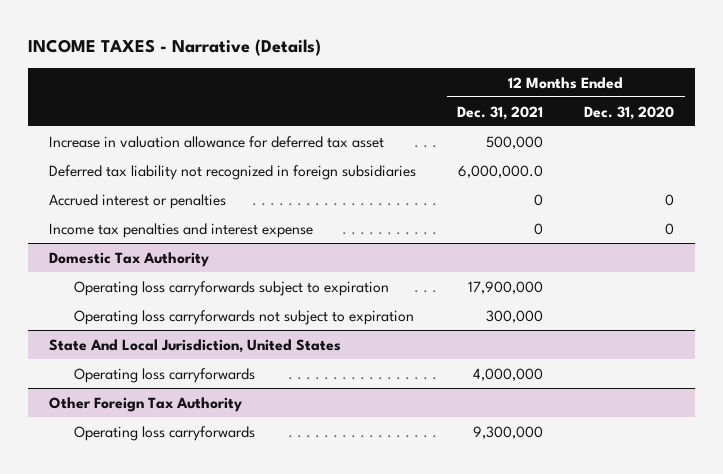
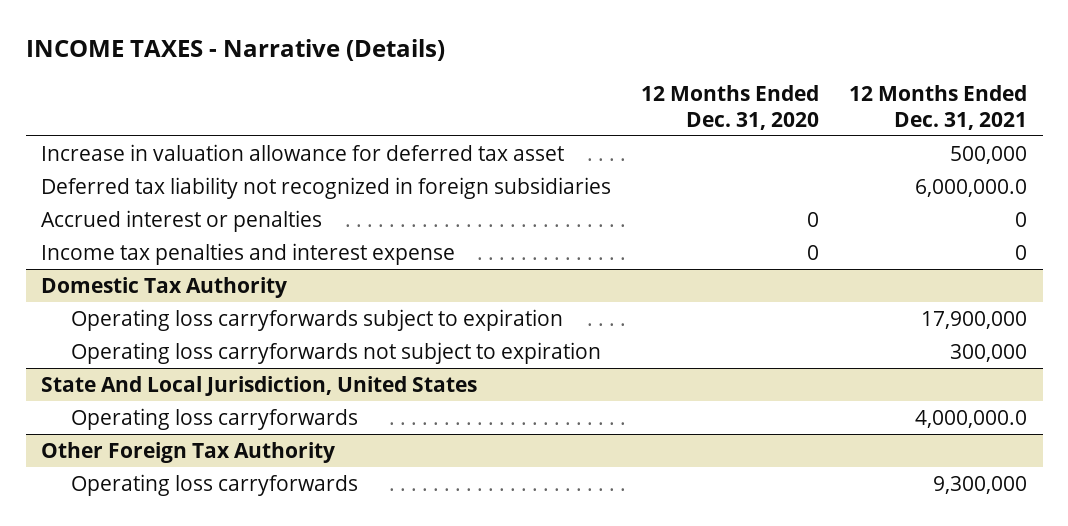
[473,367,544,381] 4,000,000 -> [915,409,1028,428] 4,000,000.0

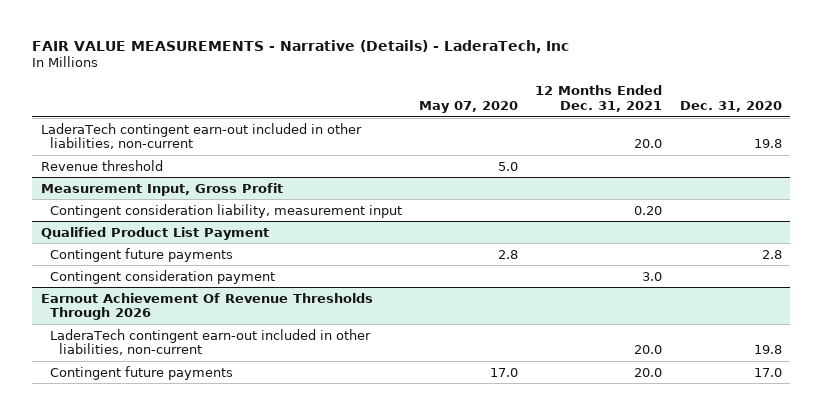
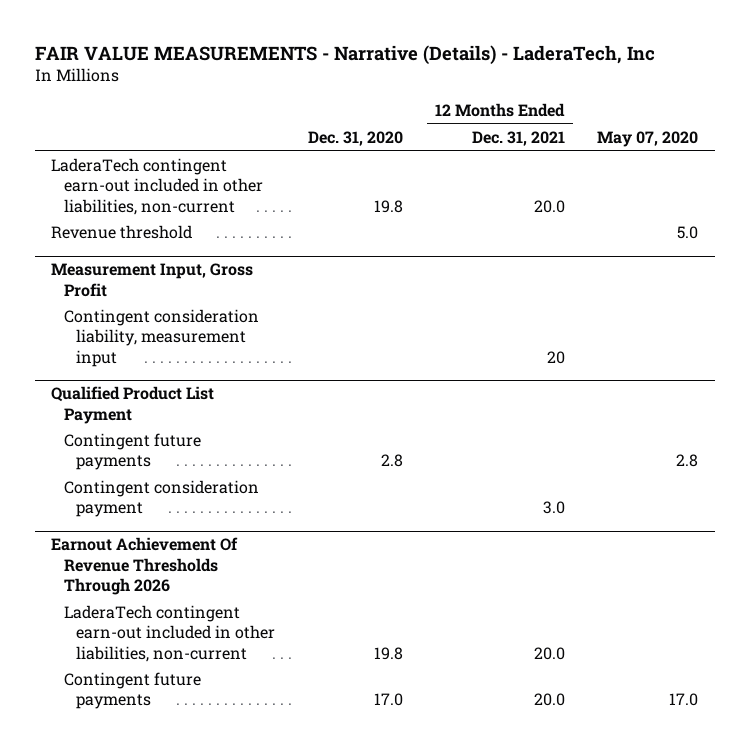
[634,205,663,215] 0.20 -> [546,350,565,364] 20

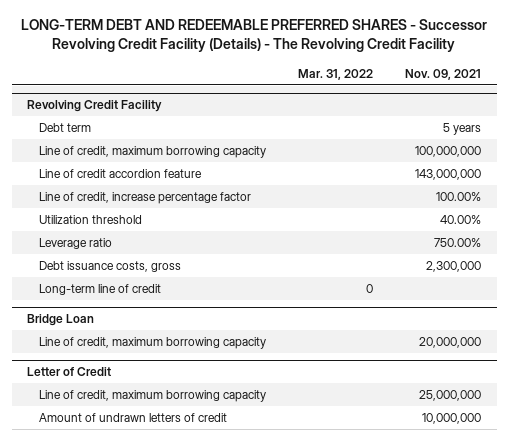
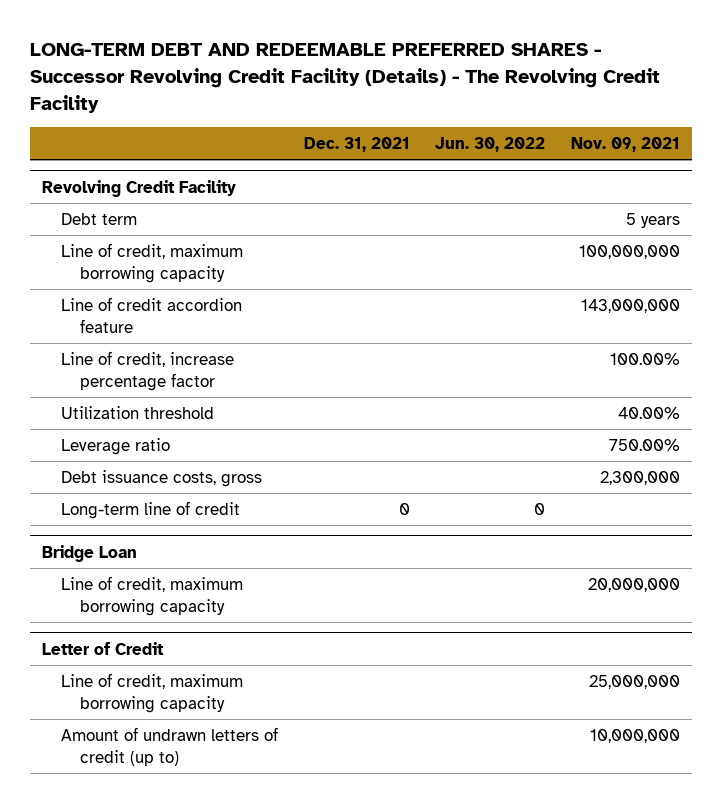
[297,68,373,80] Mar. 31, 2022 -> none
none -> [303,136,410,152] Dec. 31, 2021
none -> [435,136,546,152] Jun. 30, 2022
[39,413,228,423] Amount of undrawn letters of credit -> [61,727,279,766] Amount of undrawn letters of credit (up to)

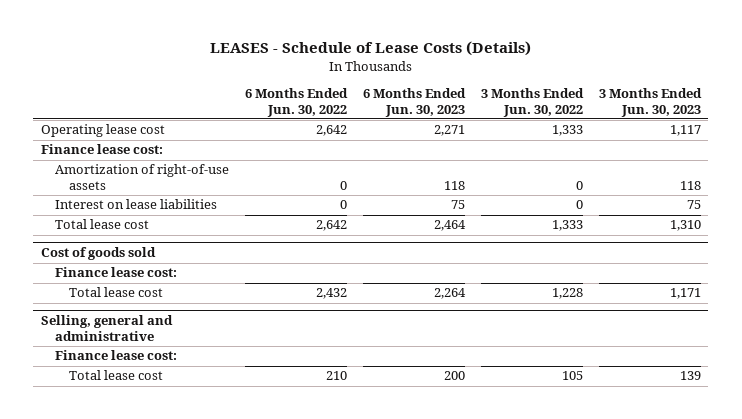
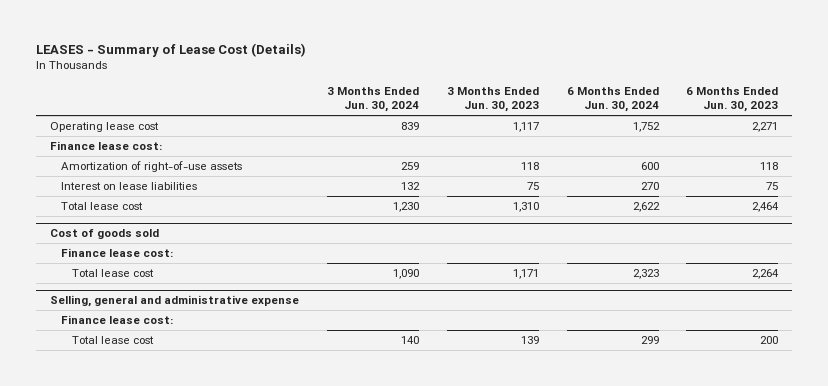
[209,41,531,57] LEASES - Schedule of Lease Costs (Details) -> [36,42,307,57] LEASES - Summary of Lease Cost (Details)
[244,87,348,117] 6 Months Ended Jun. 30, 2022 -> none
[480,87,584,117] 3 Months Ended Jun. 30, 2022 -> none
none -> [326,86,419,113] 3 Months Ended Jun. 30, 2024
none -> [566,86,659,113] 6 Months Ended Jun. 30, 2024
[41,315,174,341] Selling, general and administrative -> [49,295,299,308] Selling, general and administrative expense

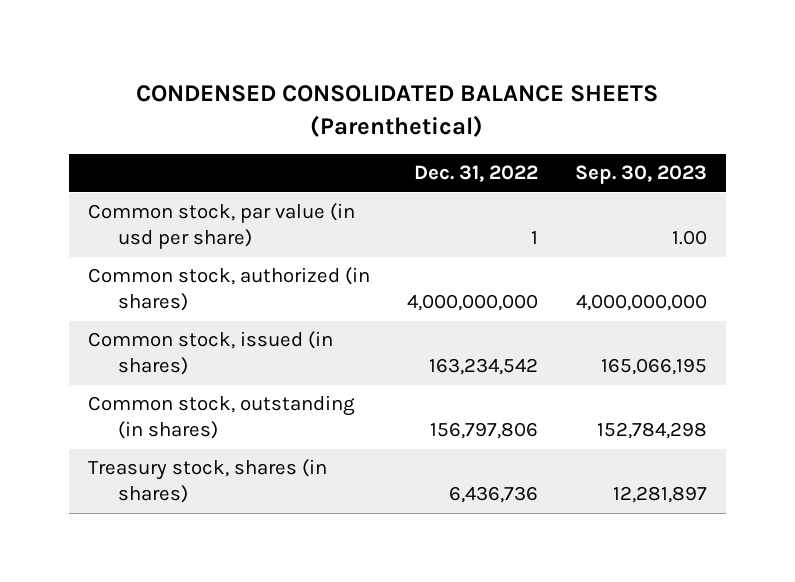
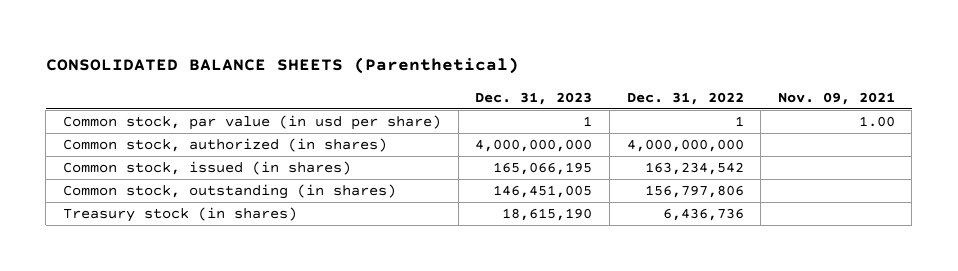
[136,85,659,137] CONDENSED CONSOLIDATED BALANCE SHEETS (Parenthetical) -> [45,57,519,75] CONSOLIDATED BALANCE SHEETS (Parenthetical)
[575,165,708,185] Sep. 30, 2023 -> none
none -> [475,92,593,106] Dec. 31, 2023
none -> [777,92,895,106] Nov. 09, 2021
[87,459,327,504] Treasury stock, shares (in shares) -> [63,207,298,223] Treasury stock (in shares)

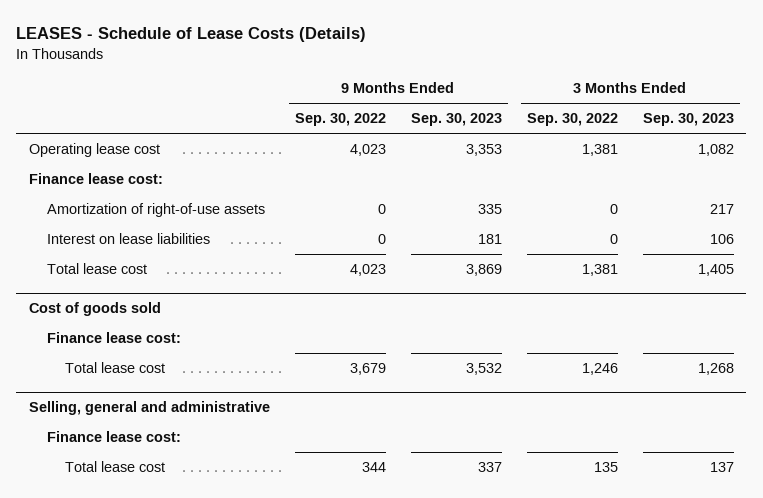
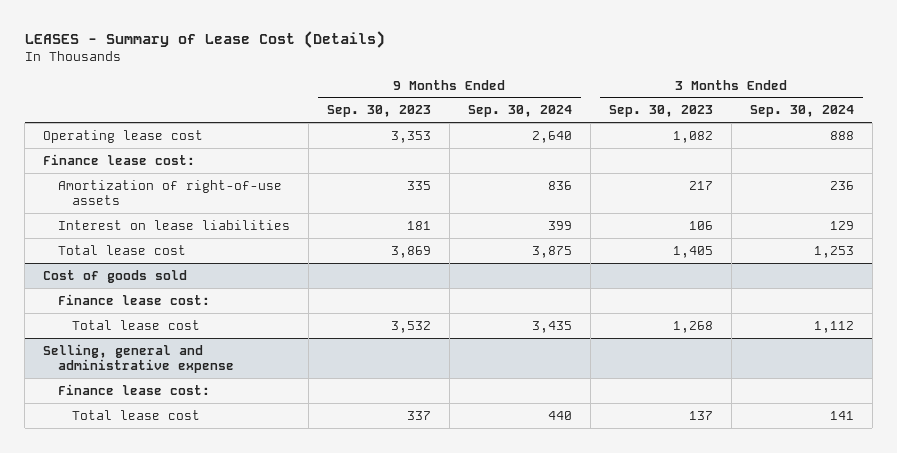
[16,27,367,43] LEASES - Schedule of Lease Costs (Details) -> [24,30,385,48] LEASES - Summary of Lease Cost (Details)
[294,113,386,127] Sep. 30, 2022 -> none
[526,113,618,127] Sep. 30, 2022 -> none
none -> [467,105,572,118] Sep. 30, 2024
none -> [749,105,854,118] Sep. 30, 2024
[28,401,270,416] Selling, general and administrative -> [43,343,234,374] Selling, general and administrative expense

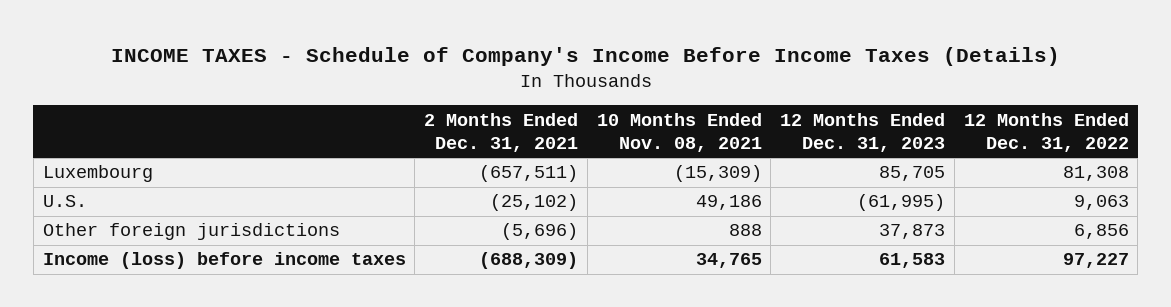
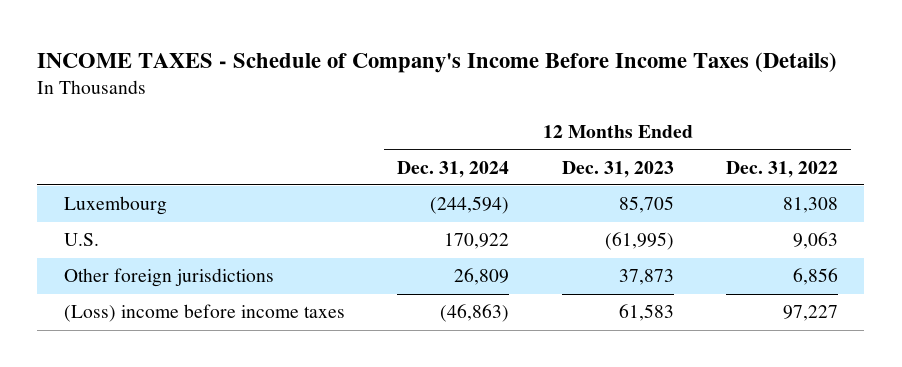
[424,112,579,152] 2 Months Ended Dec. 31, 2021 -> none
[596,112,762,152] 10 Months Ended Nov. 08, 2021 -> none
none -> [397,160,510,178] Dec. 31, 2024
[42,252,406,270] Income (loss) before income taxes -> [63,304,345,323] (Loss) income before income taxes

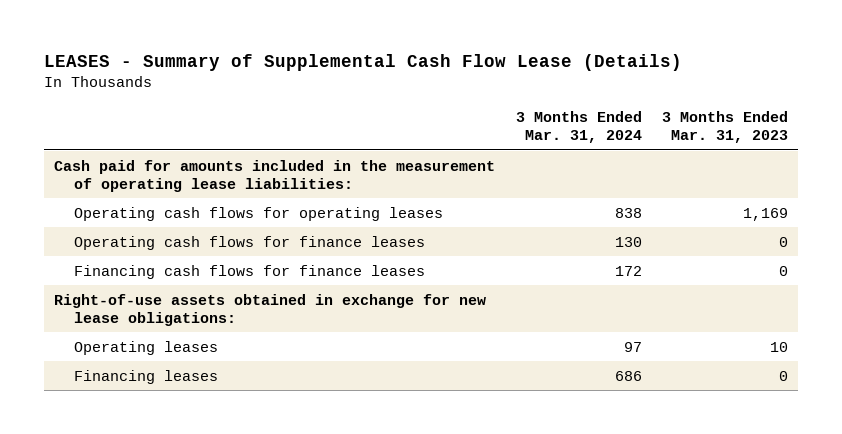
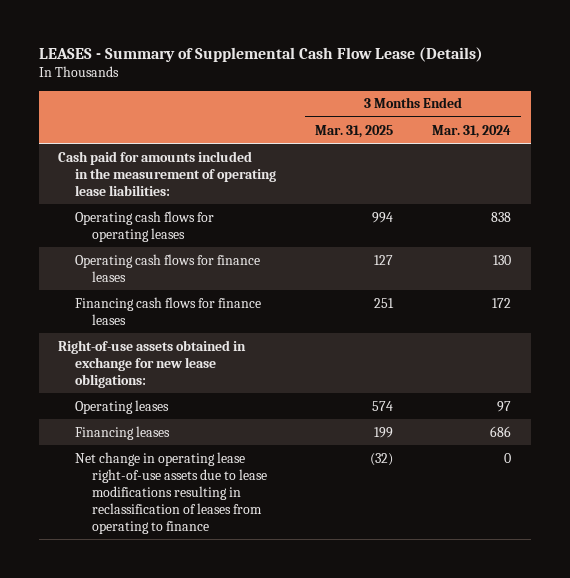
[662,110,789,144] 3 Months Ended Mar. 31, 2023 -> none
none -> [315,124,394,138] Mar. 31, 2025
none -> [74,451,267,534] Net change in operating lease right-of-use assets due to lease modifications resulting in reclassification of leases from operating to finance

